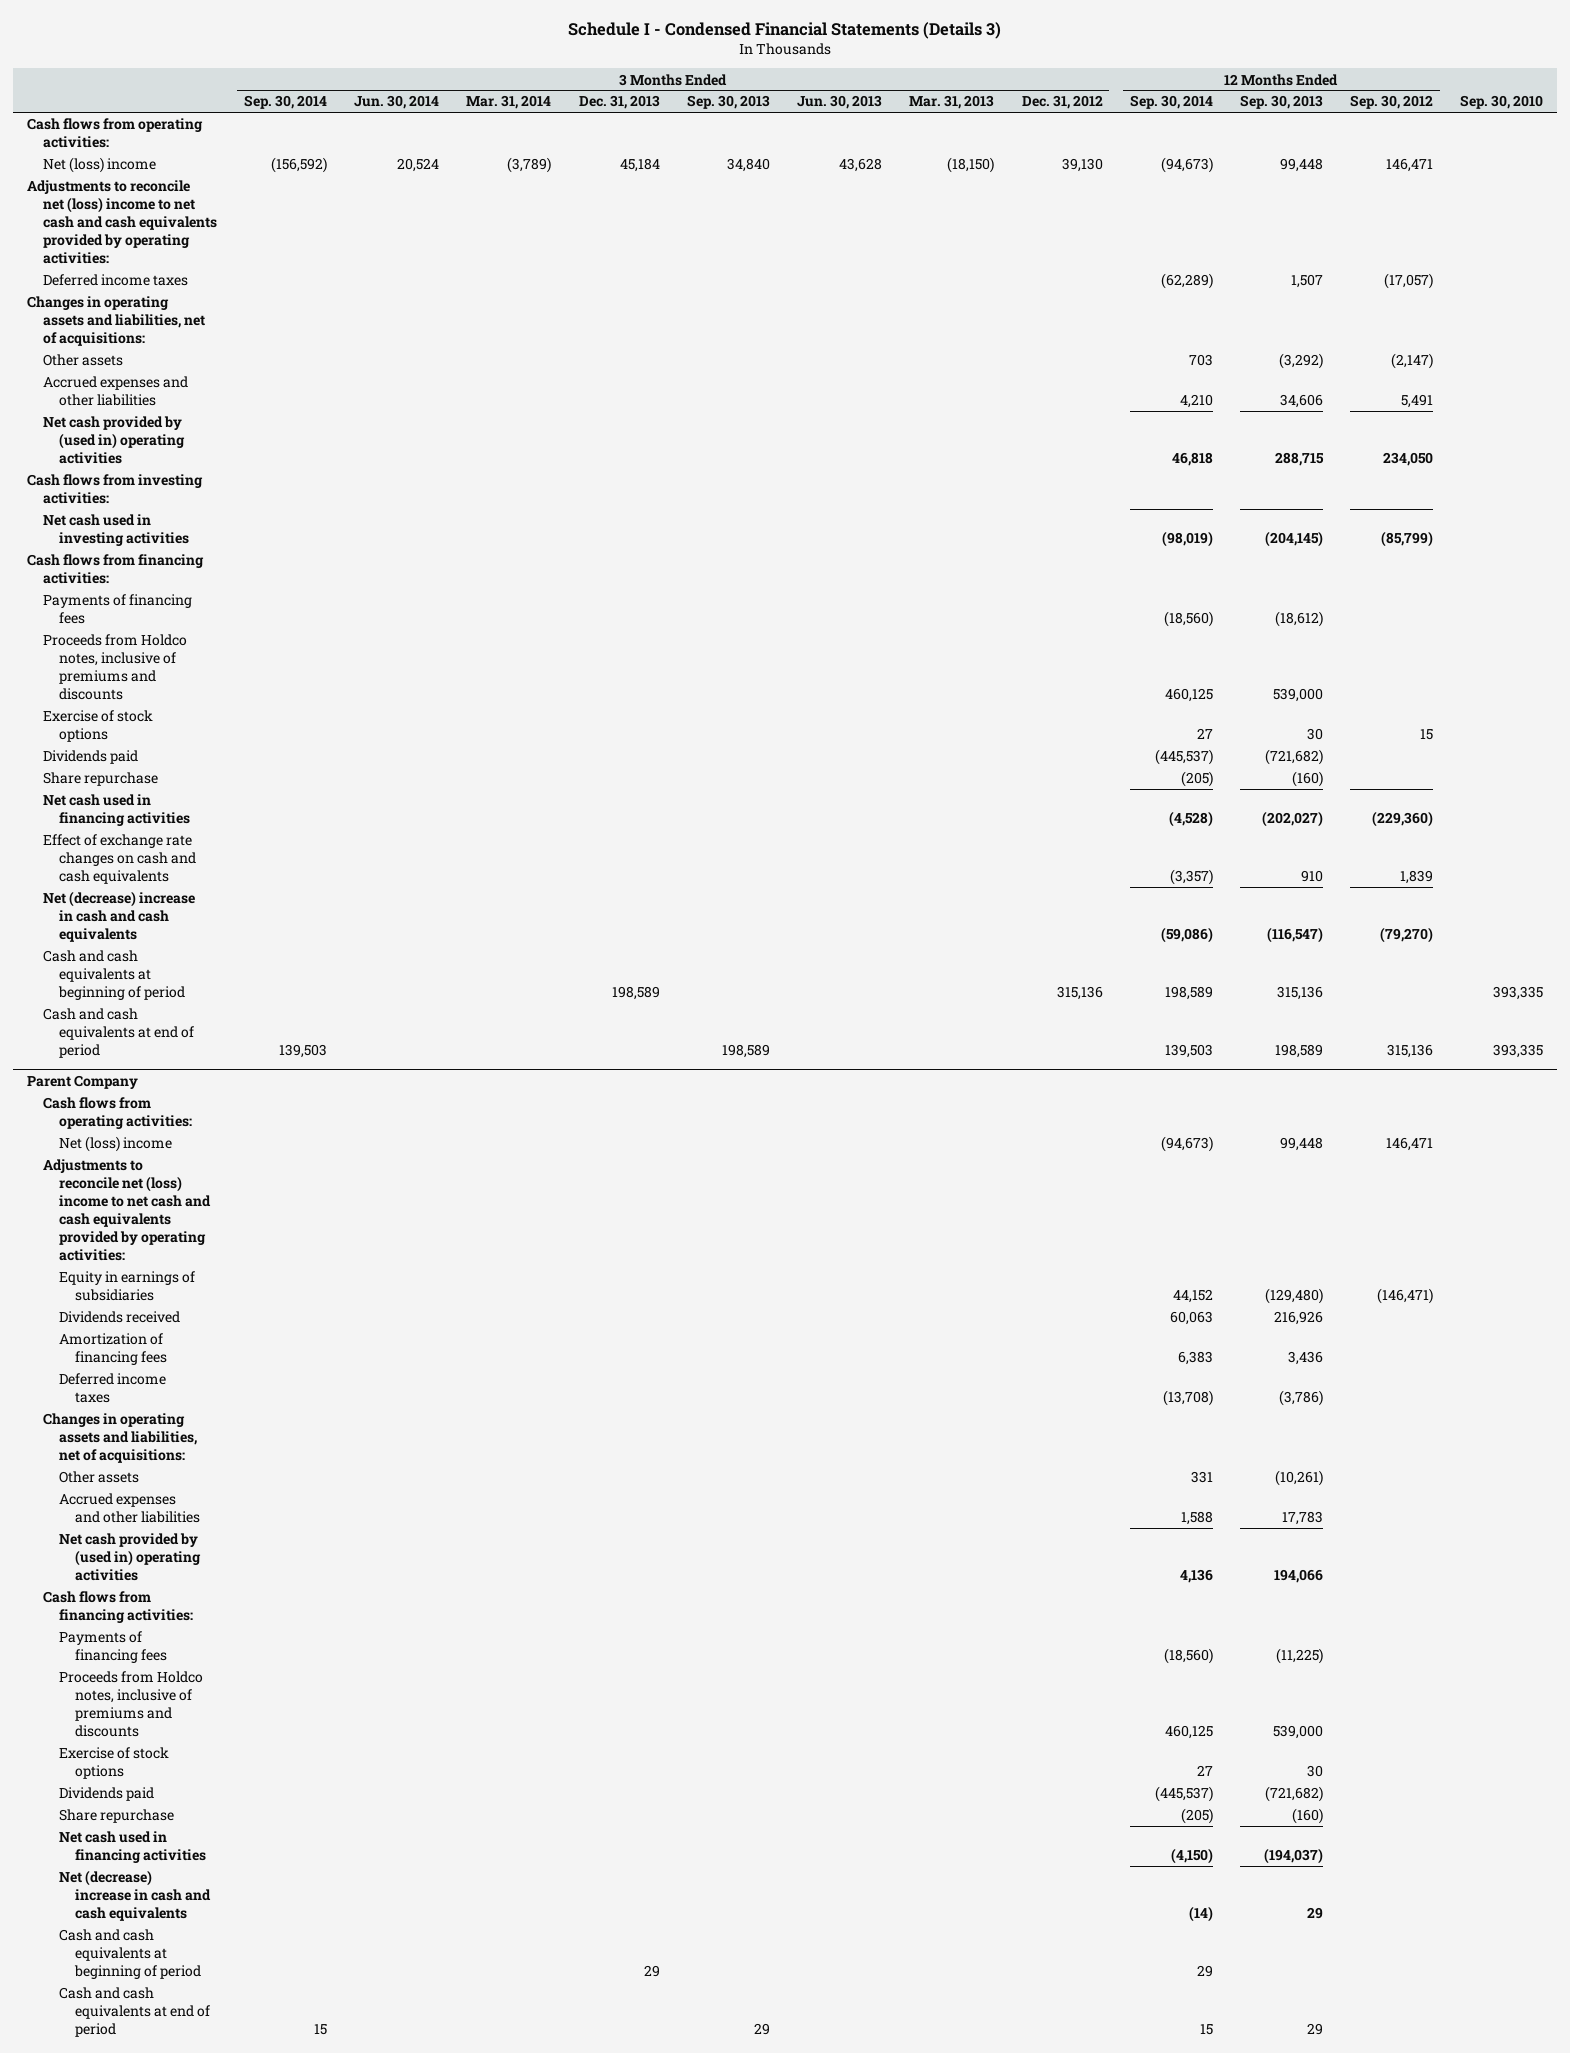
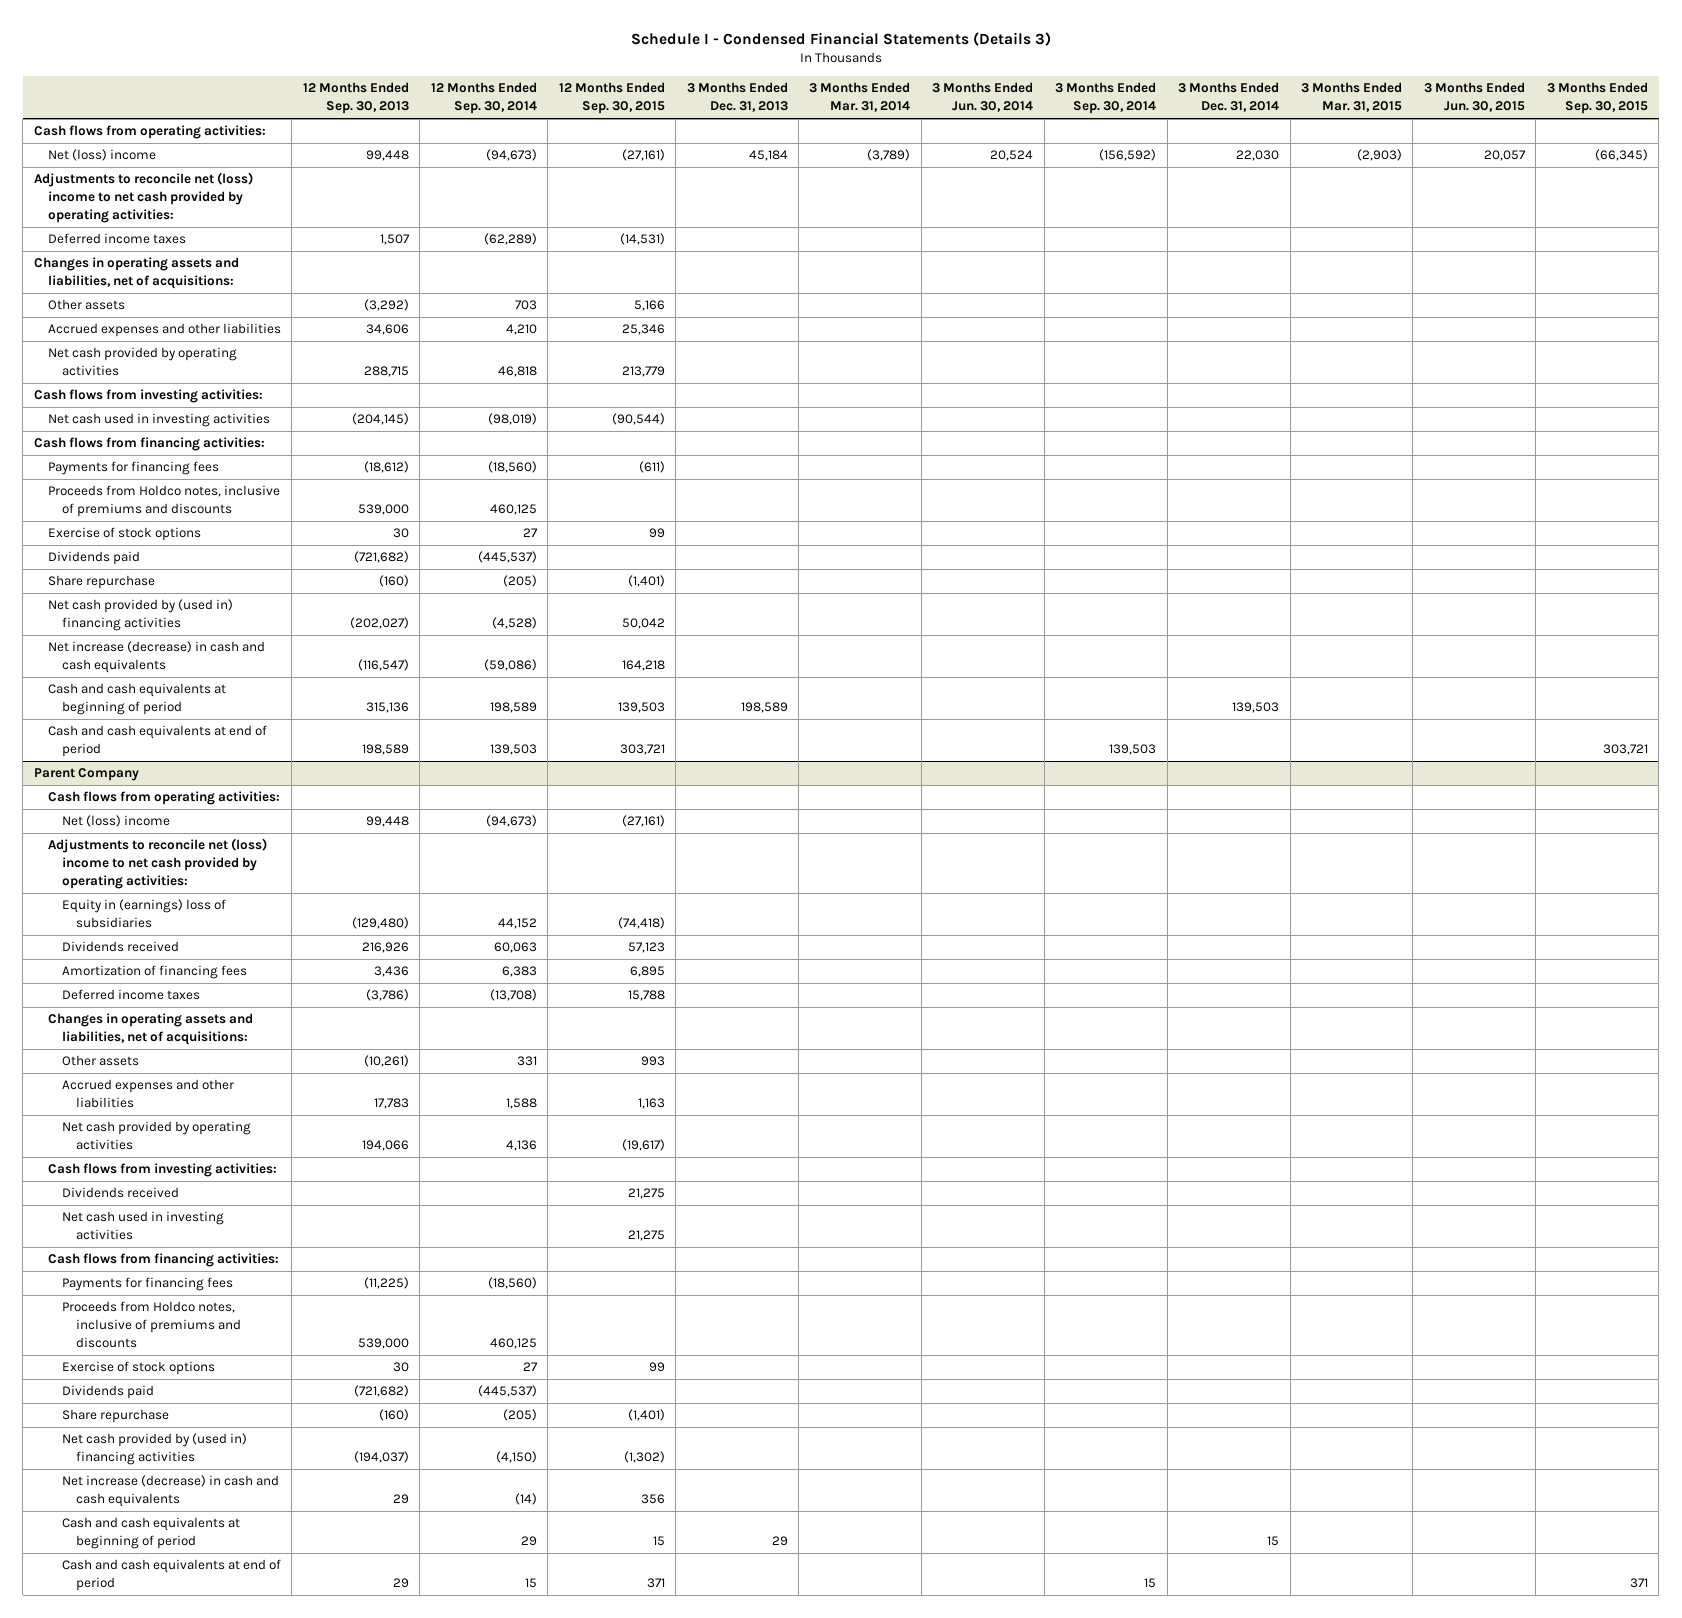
[686,95,770,110] Sep. 30, 2013 -> none
[797,95,883,110] Jun. 30, 2013 -> none
[909,95,995,110] Mar. 31, 2013 -> none
[1021,95,1103,110] Dec. 31, 2012 -> none
[1350,95,1434,110] Sep. 30, 2012 -> none
[1460,95,1544,110] Sep. 30, 2010 -> none
none -> [558,82,665,115] 12 Months Ended Sep. 30, 2015
none -> [1178,82,1280,113] 3 Months Ended Dec. 31, 2014
none -> [1301,82,1403,113] 3 Months Ended Mar. 31, 2015
none -> [1423,82,1525,113] 3 Months Ended Jun. 30, 2015
none -> [1546,82,1648,115] 3 Months Ended Sep. 30, 2015
[26,180,217,264] Adjustments to reconcile net (loss) income to net cash and cash equivalents provided by operating activities: -> [33,172,253,223] Adjustments to reconcile net (loss) income to net cash provided by operating activities:
[42,416,186,465] Net cash provided by (used in) operating activities -> [47,347,237,377] Net cash provided by operating activities
[42,594,192,625] Payments of financing fees -> [47,461,219,476] Payments for financing fees
[42,834,197,885] Effect of exchange rate changes on cash and cash equivalents -> none
[42,794,191,827] Net cash used in financing activities -> [47,599,233,632] Net cash provided by (used in) financing activities
[42,891,195,943] Net (decrease) increase in cash and cash equivalents -> [47,641,265,674] Net increase (decrease) in cash and cash equivalents
[42,1159,212,1261] Adjustments to reconcile net (loss) income to net cash and cash equivalents provided by operating activities: -> [47,838,267,889] Adjustments to reconcile net (loss) income to net cash provided by operating activities:
[59,1271,196,1302] Equity in earnings of subsidiaries -> [62,899,227,929] Equity in (earnings) loss of subsidiaries
[59,1533,202,1582] Net cash provided by (used in) operating activities -> [62,1121,252,1151] Net cash provided by operating activities
none -> [47,1163,277,1178] Cash flows from investing activities:
none -> [62,1187,180,1199] Dividends received
none -> [62,1211,225,1241] Net cash used in investing activities
[59,1631,168,1664] Payments of financing fees -> [62,1277,234,1292] Payments for financing fees
[59,1831,207,1864] Net cash used in financing activities -> [62,1433,248,1466] Net cash provided by (used in) financing activities
[59,1870,212,1922] Net (decrease) increase in cash and cash equivalents -> [62,1475,280,1508] Net increase (decrease) in cash and cash equivalents

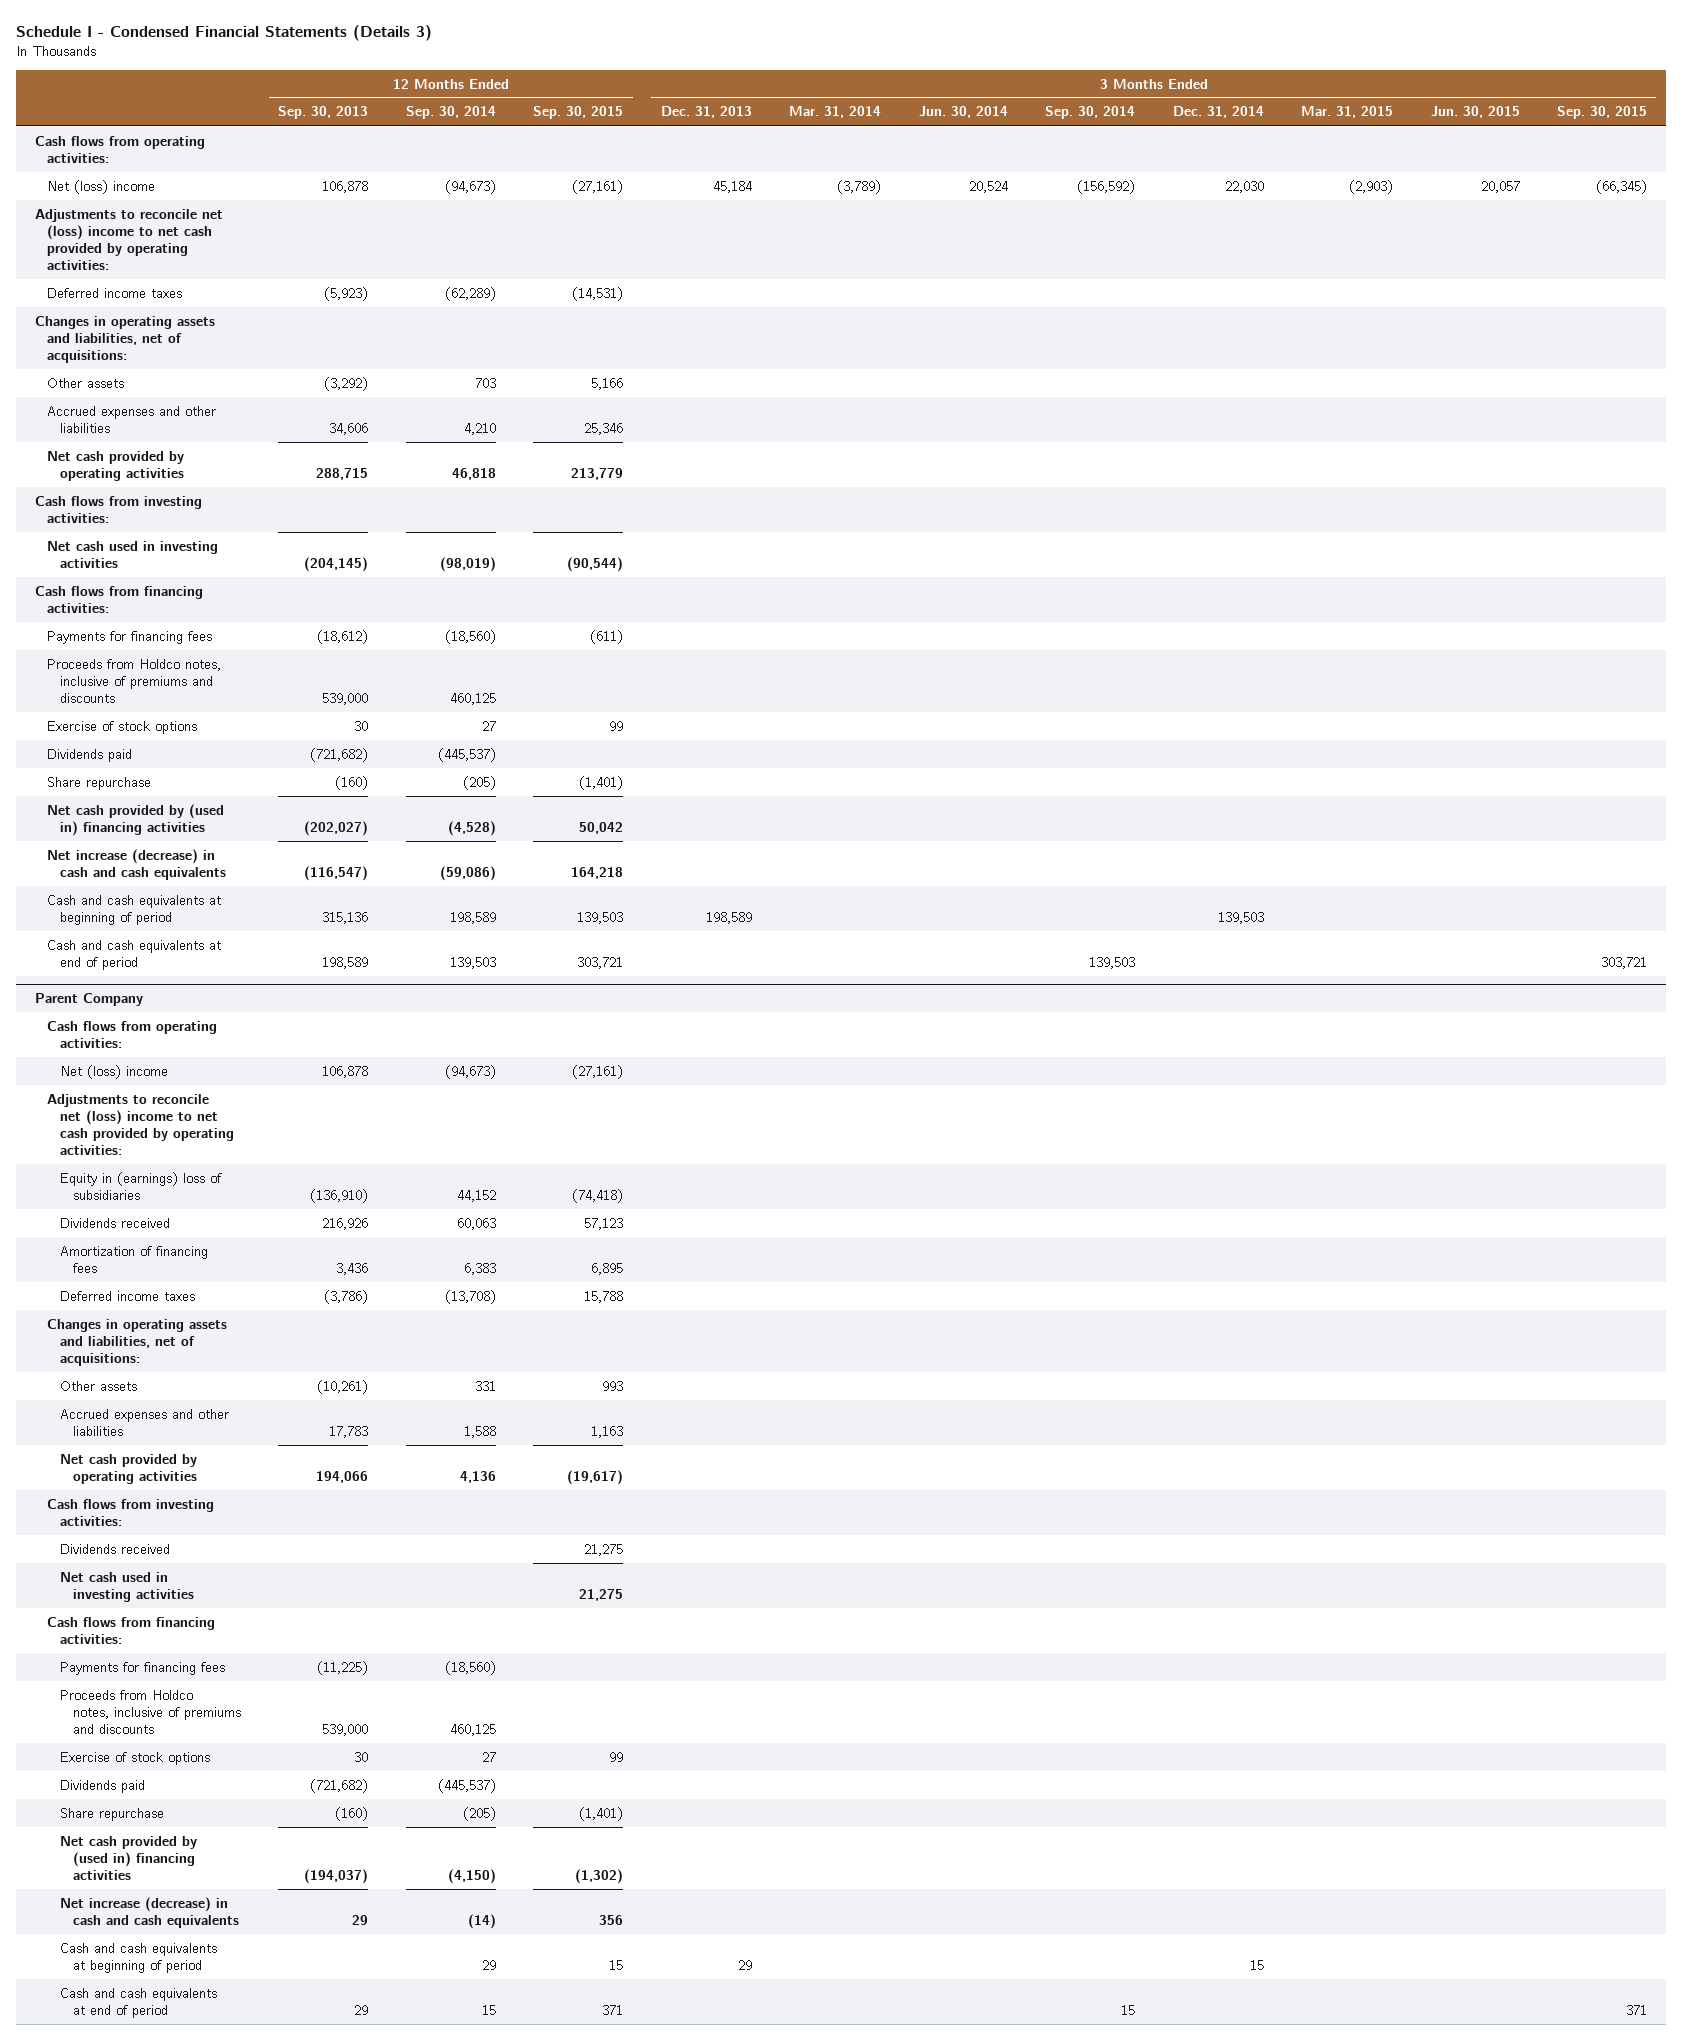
[365,150,409,162] 99,448 -> [322,180,369,193] 106,878
[379,234,410,246] 1,507 -> [324,286,369,301] (5,923)
[365,816,409,828] 99,448 -> [322,1065,369,1078] 106,878
[351,917,409,930] (129,480) -> [310,1188,369,1203] (136,910)

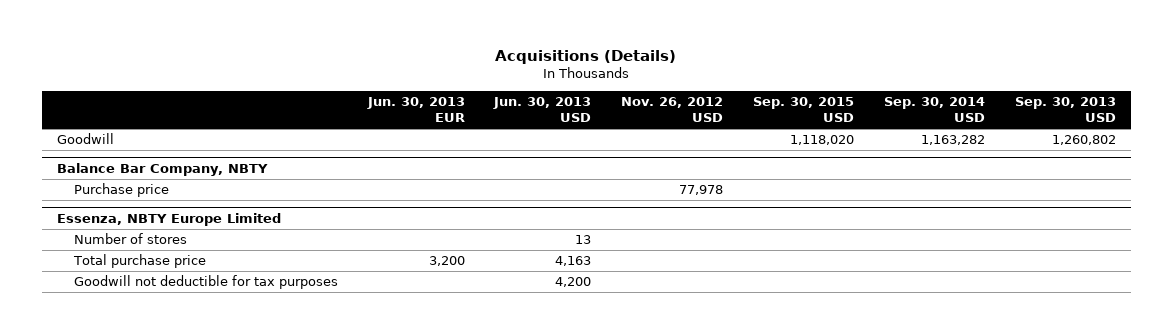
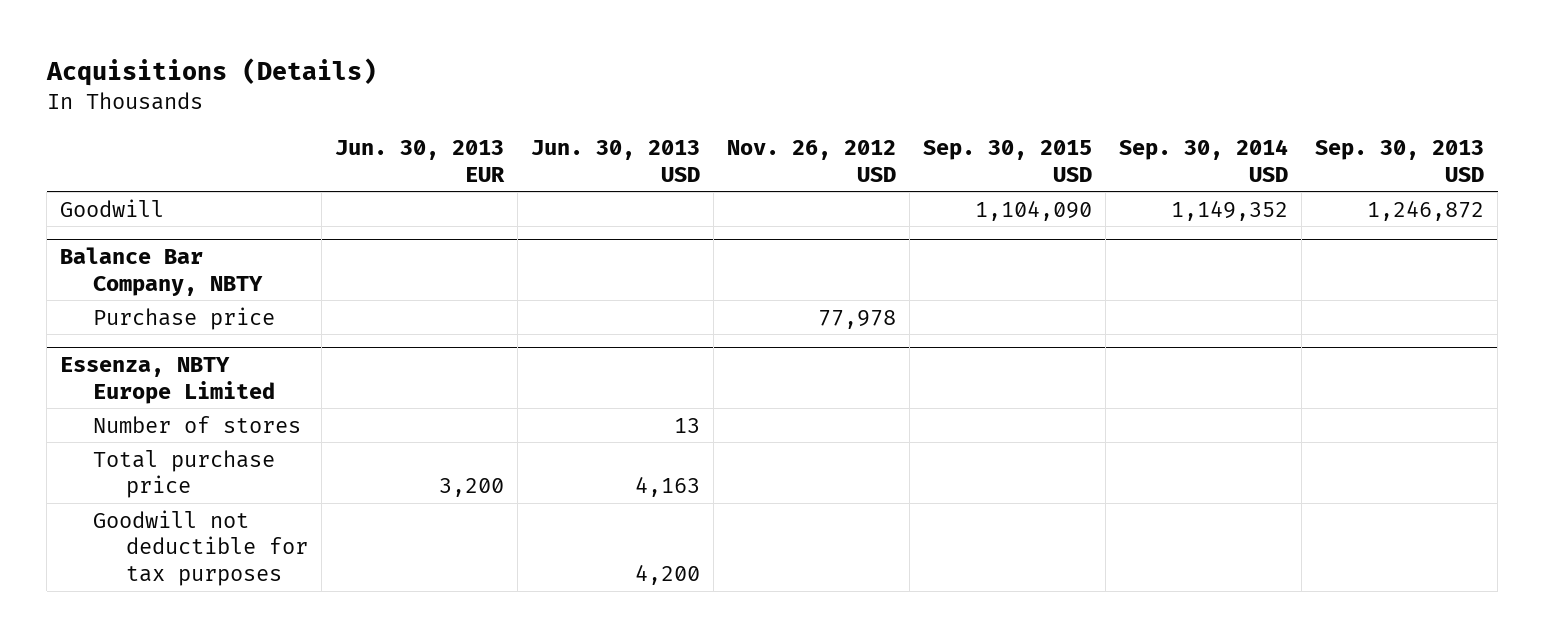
[790,135,855,146] 1,118,020 -> [975,200,1093,221] 1,104,090
[920,135,985,146] 1,163,282 -> [1171,200,1289,221] 1,149,352
[1051,135,1116,146] 1,260,802 -> [1367,200,1485,221] 1,246,872

